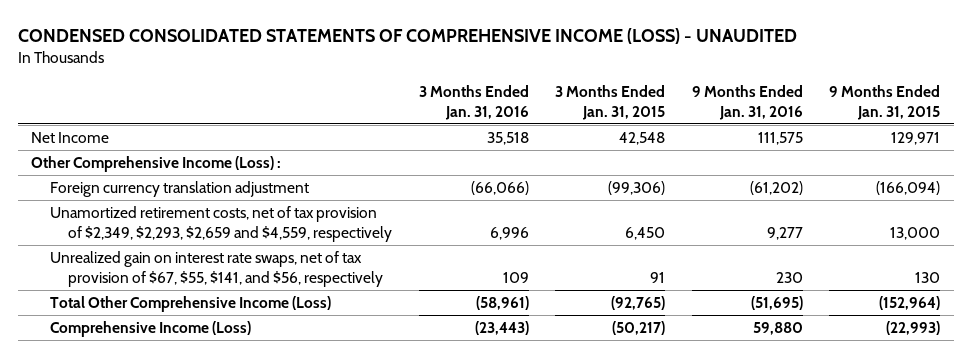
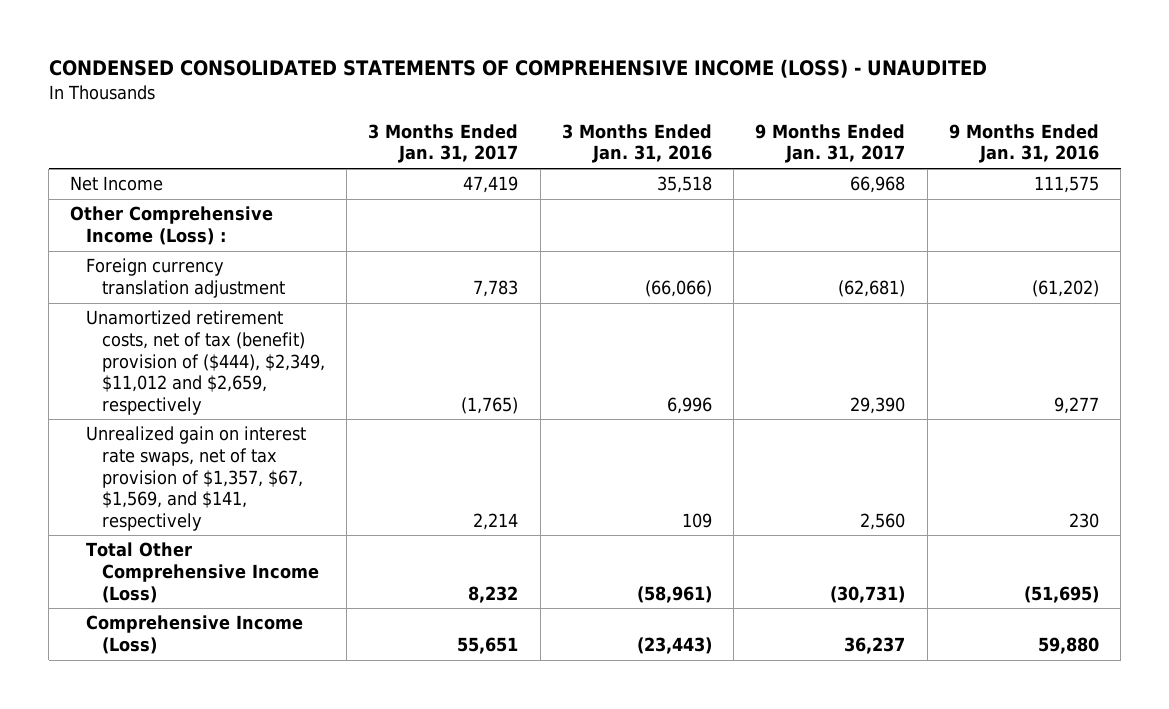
[555,85,666,120] 3 Months Ended Jan. 31, 2015 -> none
[829,85,941,120] 9 Months Ended Jan. 31, 2015 -> none
none -> [368,123,519,164] 3 Months Ended Jan. 31, 2017
none -> [755,123,906,164] 9 Months Ended Jan. 31, 2017
[49,206,393,242] Unamortized retirement costs, net of tax provision of $2,349, $2,293, $2,659 and $4,559, respectively -> [86,310,325,415] Unamortized retirement costs, net of tax (benefit) provision of ($444), $2,349, $11,012 and $2,659, respectively
[49,251,384,287] Unrealized gain on interest rate swaps, net of tax provision of $67, $55, $141, and $56, respectively -> [86,426,307,531] Unrealized gain on interest rate swaps, net of tax provision of $1,357, $67, $1,569, and $141, respectively

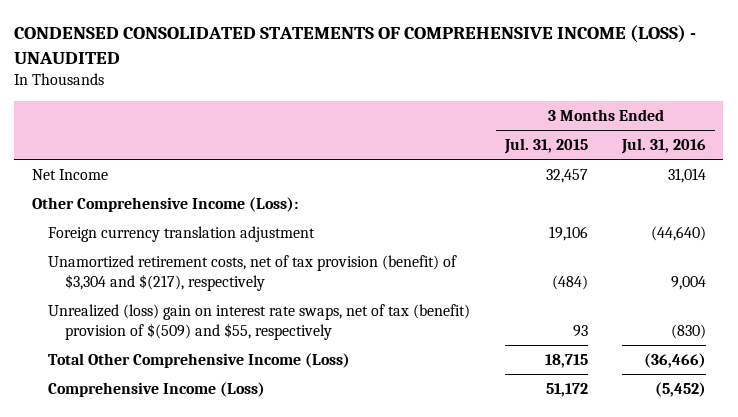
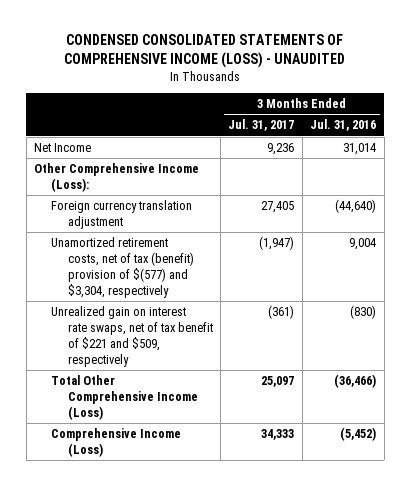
[503,138,588,155] Jul. 31, 2015 -> none
none -> [228,119,295,132] Jul. 31, 2017
[48,254,458,291] Unamortized retirement costs, net of tax provision (benefit) of $3,304 and $(217), respectively -> [50,236,194,298] Unamortized retirement costs, net of tax (benefit) provision of $(577) and $3,304, respectively
[48,303,471,340] Unrealized (loss) gain on interest rate swaps, net of tax (benefit) provision of $(509) and $55, respectively -> [50,305,213,367] Unrealized gain on interest rate swaps, net of tax benefit of $221 and $509, respectively

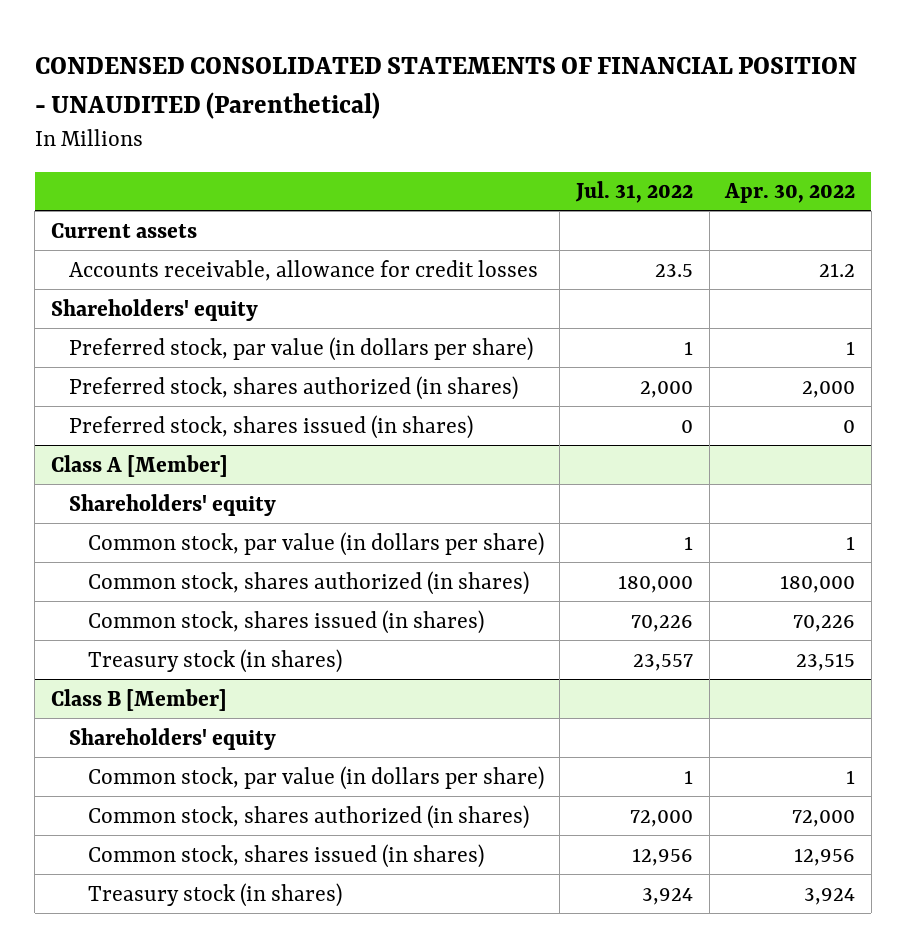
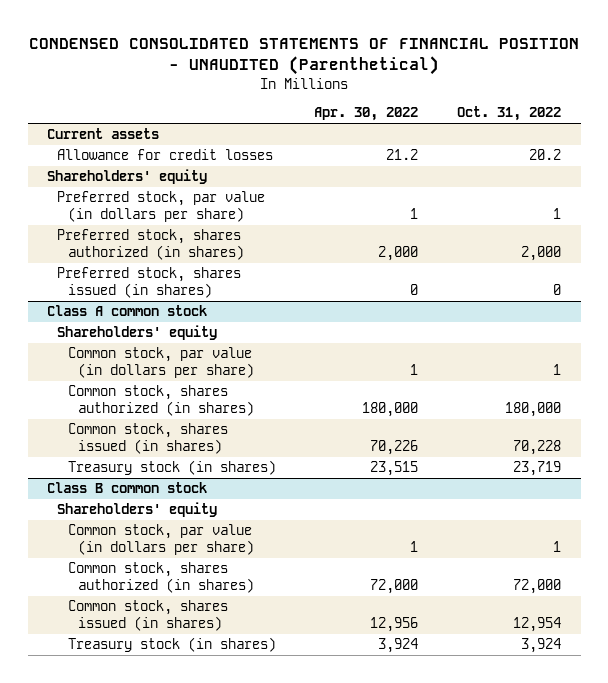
[574,181,693,204] Jul. 31, 2022 -> none
none -> [457,106,562,122] Oct. 31, 2022
[69,259,539,281] Accounts receivable, allowance for credit losses -> [57,149,274,161] Allowance for credit losses
[50,454,228,477] Class A [Member] -> [47,305,208,317] Class A common stock
[50,688,227,711] Class B [Member] -> [47,482,208,494] Class B common stock

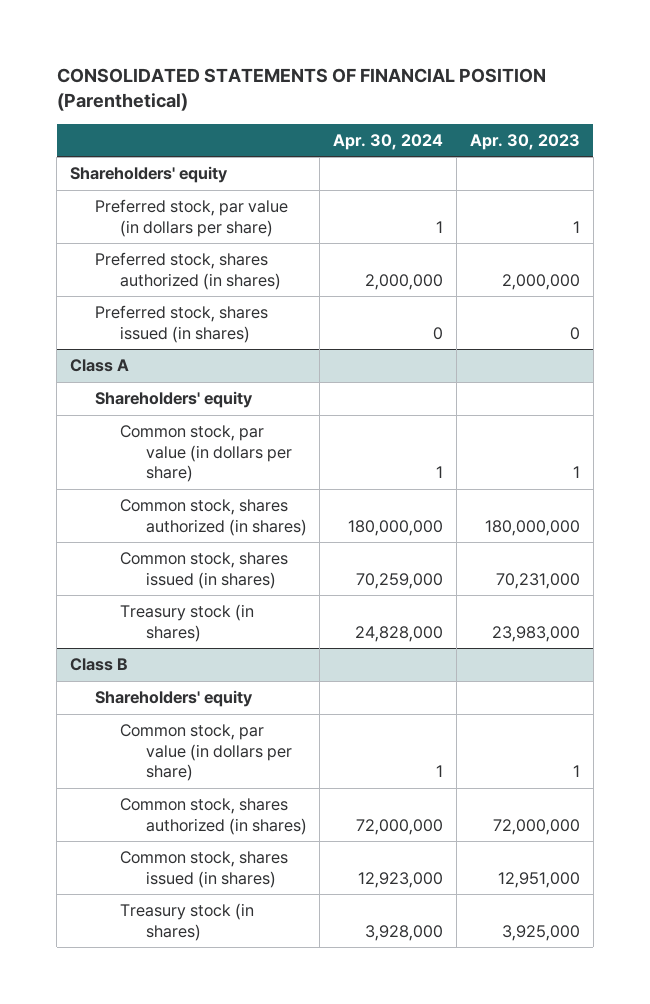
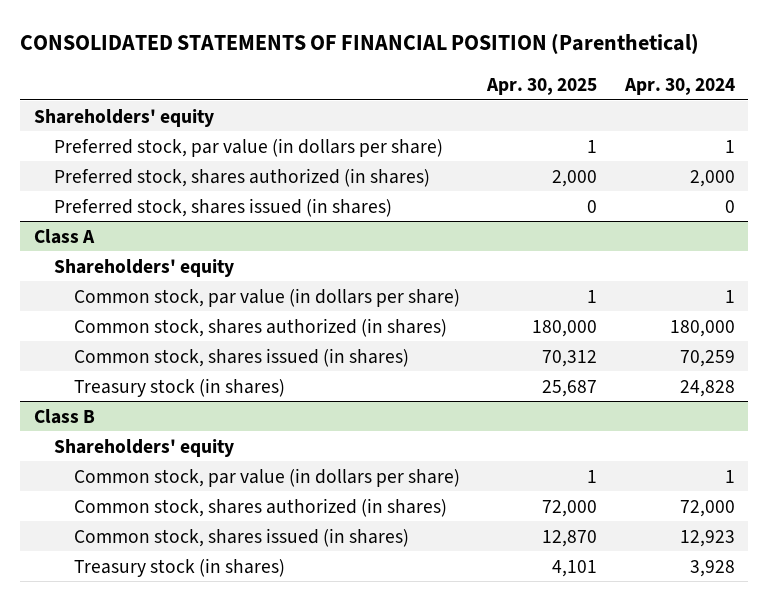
[469,133,580,150] Apr. 30, 2023 -> none
none -> [486,77,598,95] Apr. 30, 2025
[365,273,444,290] 2,000,000 -> [689,169,735,187] 2,000
[348,519,444,536] 180,000,000 -> [669,319,735,337] 180,000
[356,572,444,589] 70,259,000 -> [679,349,735,367] 70,259
[355,625,444,642] 24,828,000 -> [679,379,735,397] 24,828
[356,818,444,835] 72,000,000 -> [679,499,735,517] 72,000
[358,871,444,888] 12,923,000 -> [679,529,735,547] 12,923
[365,924,444,941] 3,928,000 -> [689,559,735,577] 3,928

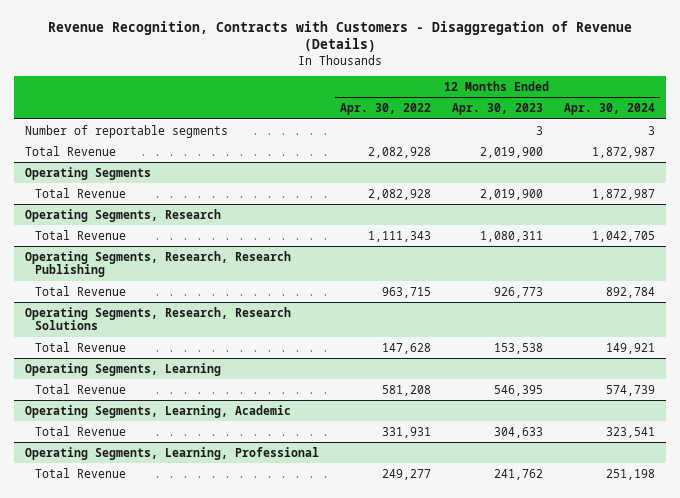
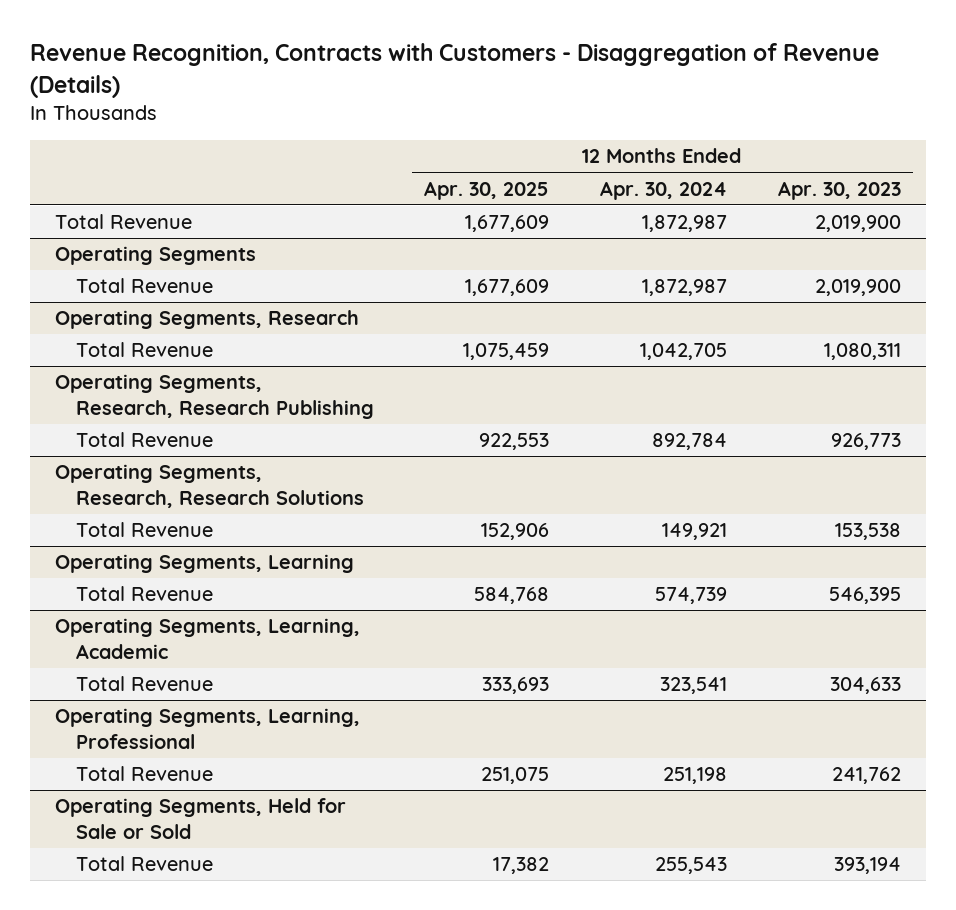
[339,103,431,116] Apr. 30, 2022 -> none
none -> [424,180,550,200] Apr. 30, 2025
[24,124,228,138] Number of reportable segments -> none
none -> [55,798,347,839] Operating Segments, Held for Sale or Sold
none -> [75,856,213,872] Total Revenue

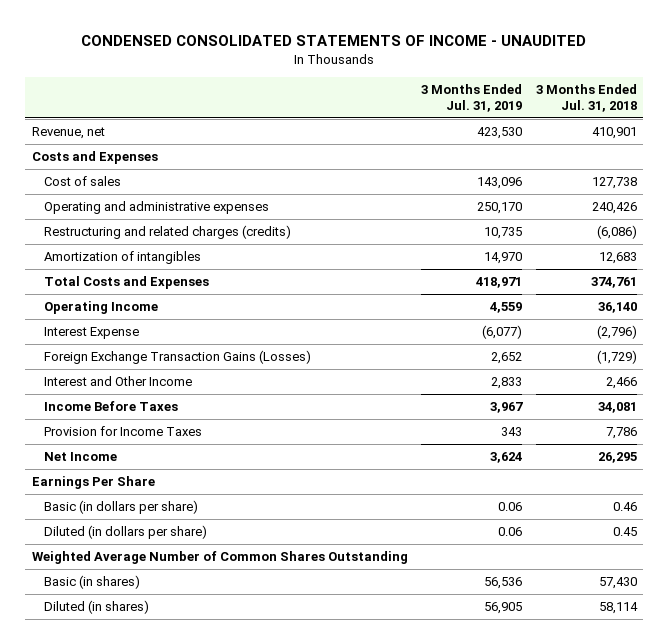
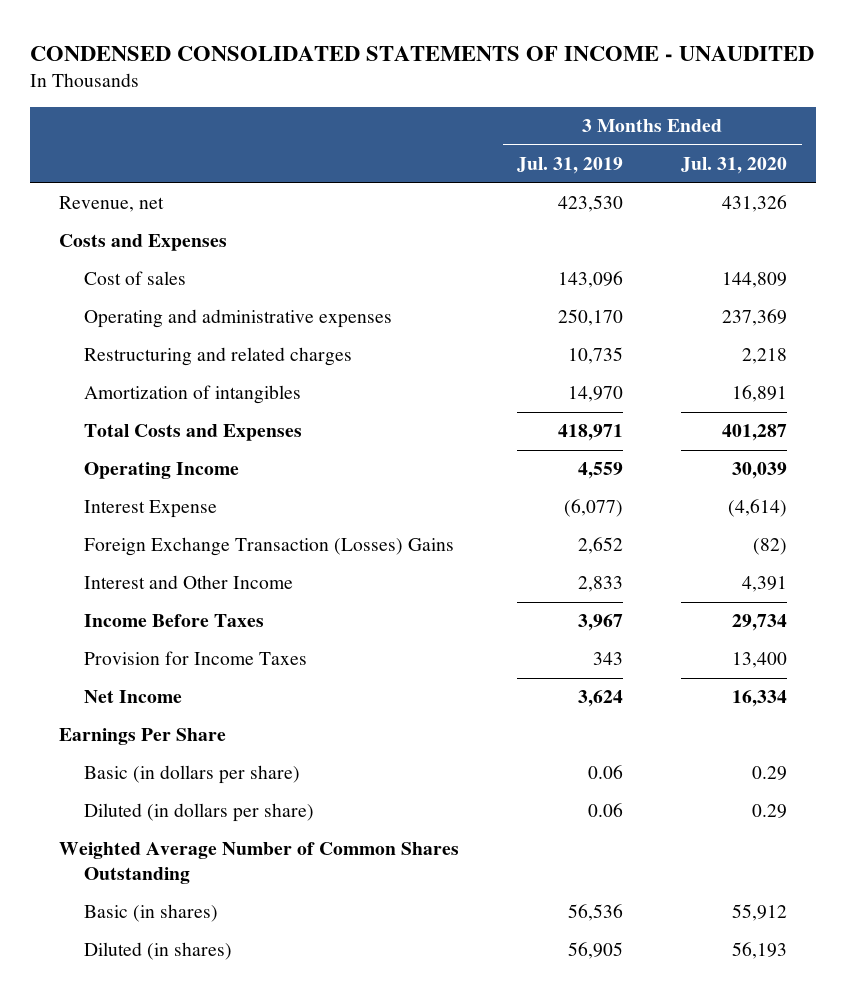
[535,84,637,113] 3 Months Ended Jul. 31, 2018 -> none
none -> [681,157,788,175] Jul. 31, 2020
[44,225,292,240] Restructuring and related charges (credits) -> [84,347,353,367] Restructuring and related charges
[44,350,312,365] Foreign Exchange Transaction Gains (Losses) -> [84,537,455,557] Foreign Exchange Transaction (Losses) Gains

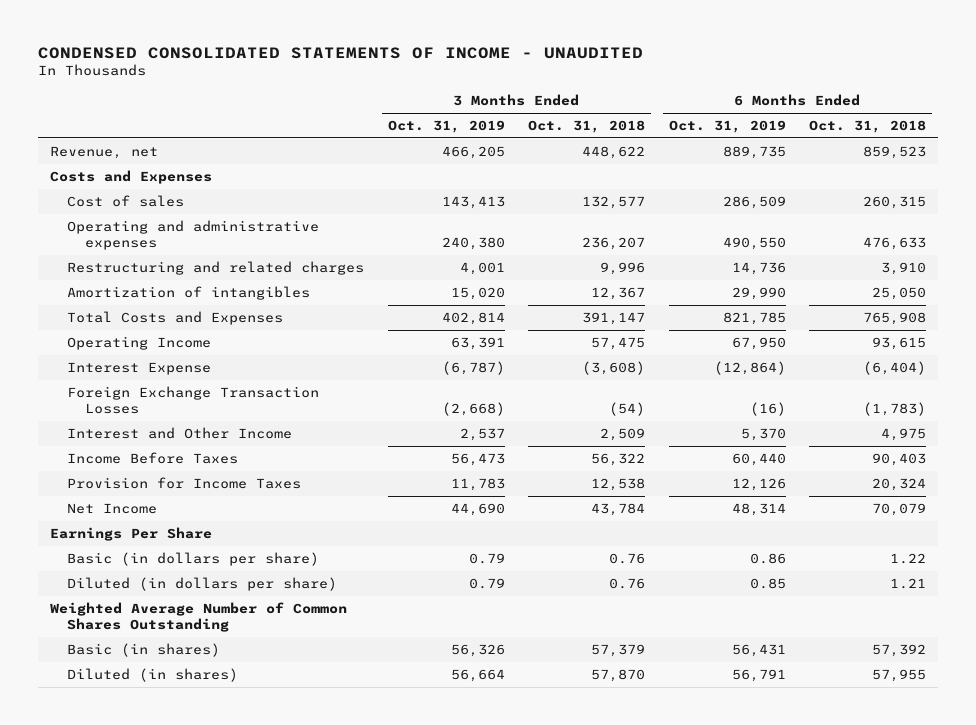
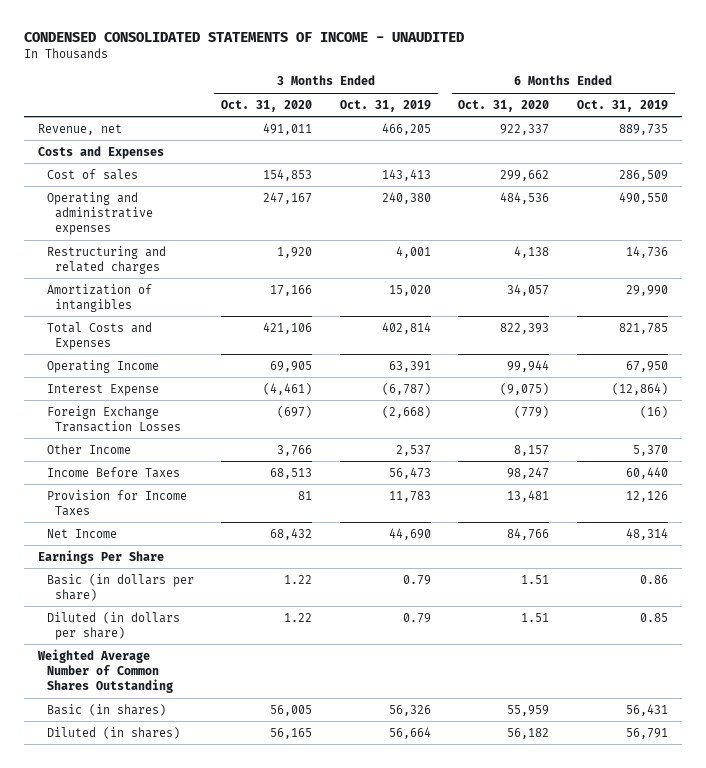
[528,119,646,133] Oct. 31, 2018 -> none
[808,119,926,133] Oct. 31, 2018 -> none
none -> [221,99,313,112] Oct. 31, 2020
none -> [458,99,550,112] Oct. 31, 2020
[67,426,293,439] Interest and Other Income -> [46,443,131,454] Other Income

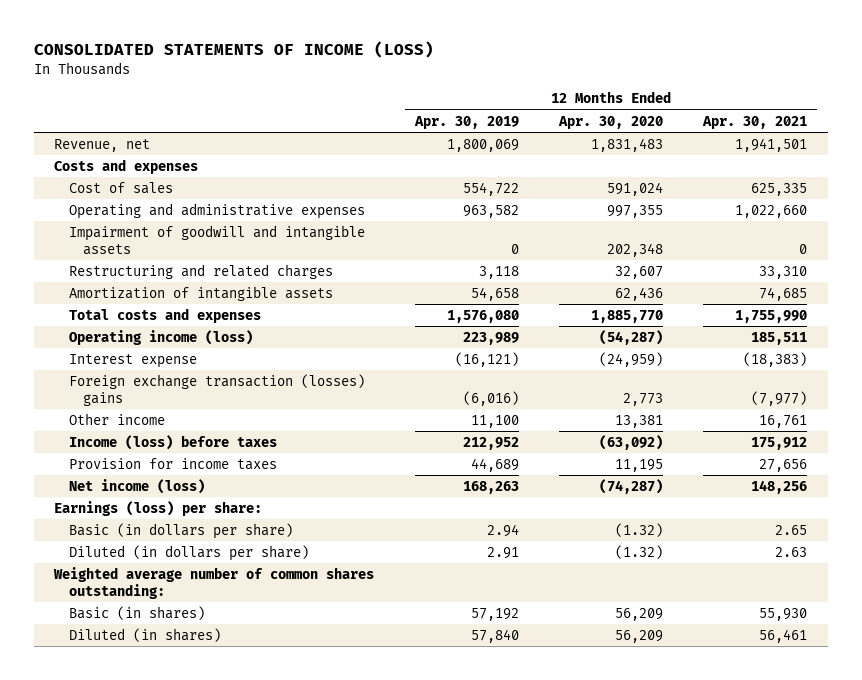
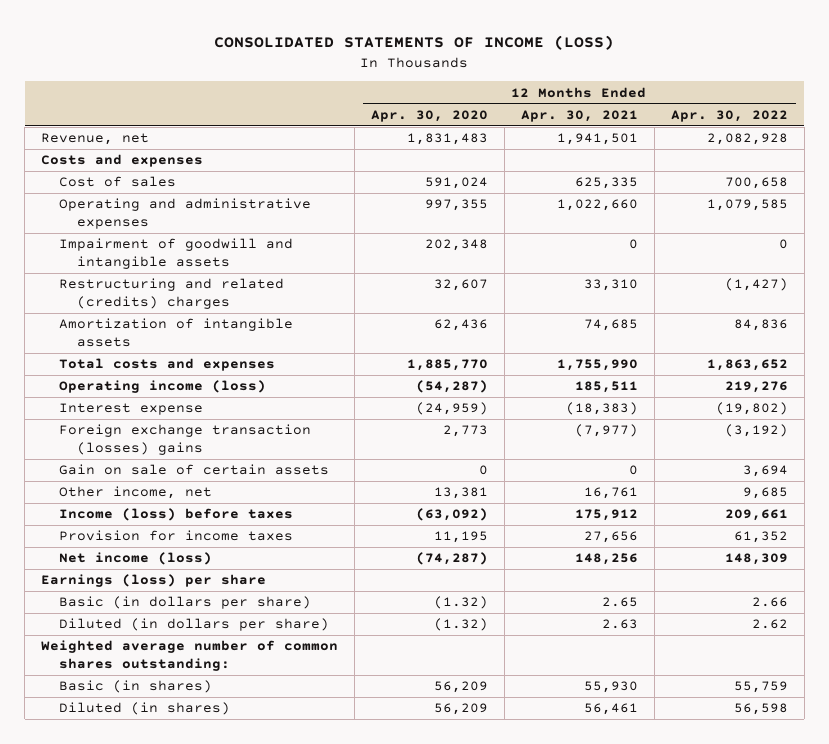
[413,115,519,129] Apr. 30, 2019 -> none
none -> [670,109,788,122] Apr. 30, 2022
[68,263,333,279] Restructuring and related charges -> [59,278,285,309] Restructuring and related (credits) charges
none -> [59,464,330,476] Gain on sale of certain assets
[68,412,165,425] Other income -> [59,486,213,500] Other income, net
[54,500,263,516] Earnings (loss) per share: -> [40,574,266,588] Earnings (loss) per share

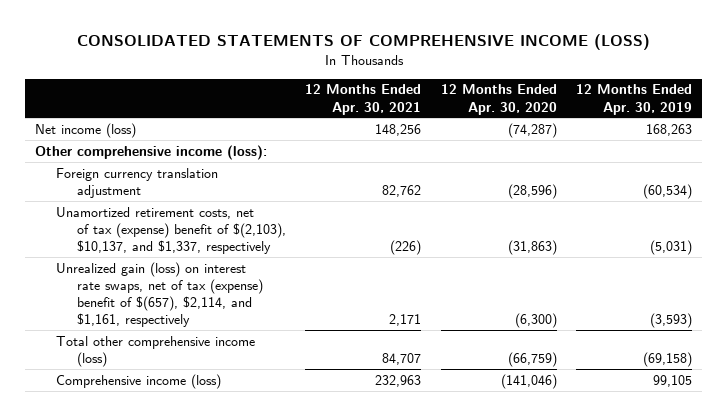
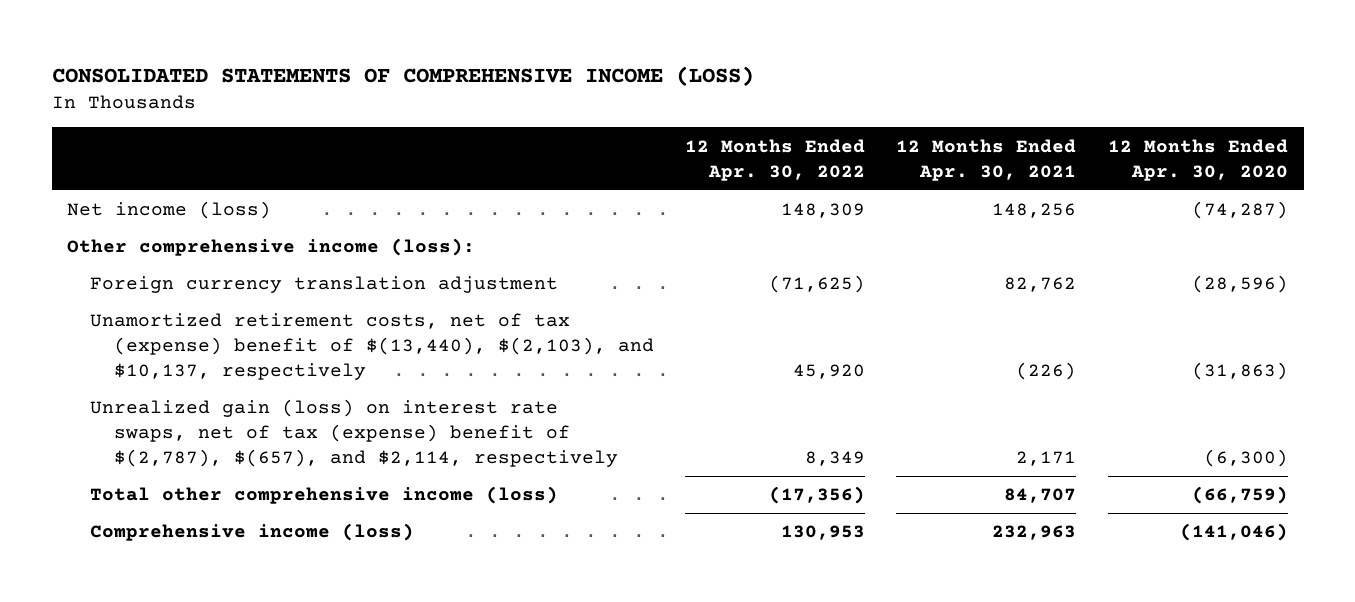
[576,84,693,115] 12 Months Ended Apr. 30, 2019 -> none
none -> [684,138,865,181] 12 Months Ended Apr. 30, 2022
[55,206,286,255] Unamortized retirement costs, net of tax (expense) benefit of $(2,103), $10,137, and $1,337, respectively -> [90,313,654,381] Unamortized retirement costs, net of tax (expense) benefit of $(13,440), $(2,103), and $10,137, respectively
[55,261,263,328] Unrealized gain (loss) on interest rate swaps, net of tax (expense) benefit of $(657), $2,114, and $1,161, respectively -> [90,399,618,468] Unrealized gain (loss) on interest rate swaps, net of tax (expense) benefit of $(2,787), $(657), and $2,114, respectively

